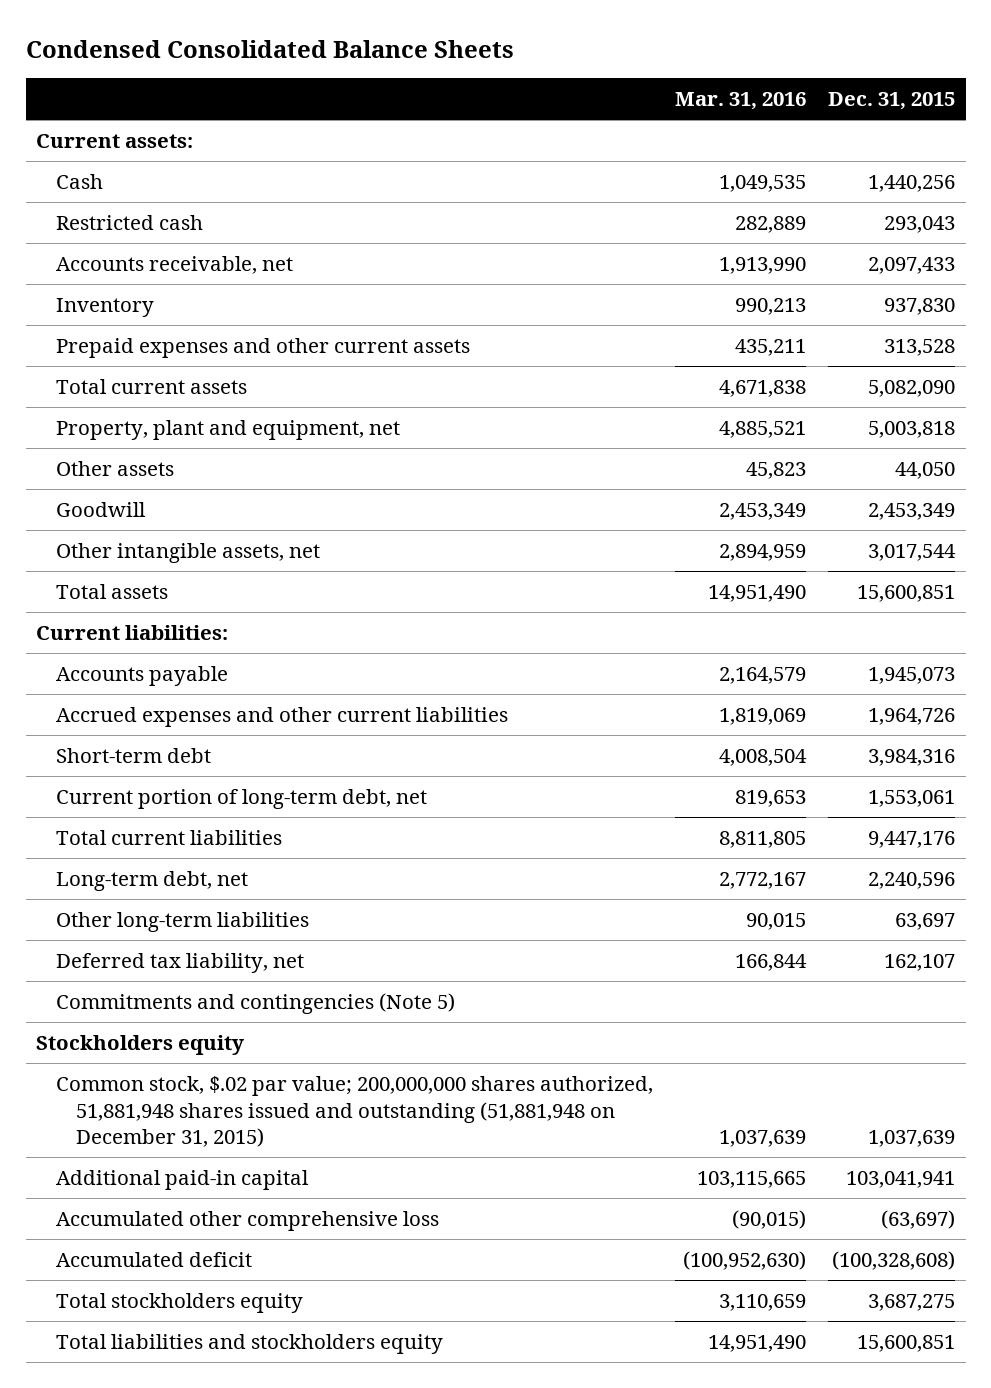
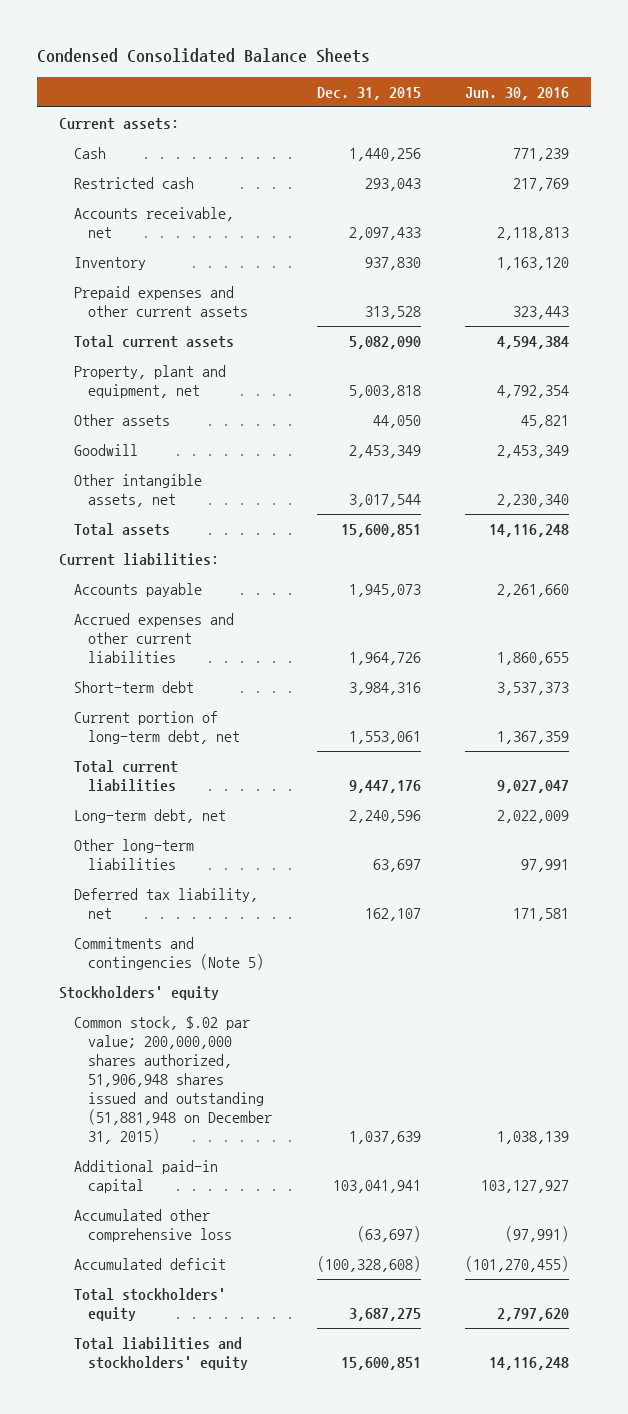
[675,92,807,111] Mar. 31, 2016 -> none
none -> [464,86,569,100] Jun. 30, 2016
[36,1034,245,1055] Stockholders equity -> [58,986,219,1001] Stockholders' equity
[56,1075,654,1148] Common stock, $.02 par value; 200,000,000 shares authorized, 51,881,948 shares issued and outstanding (51,881,948 on December 31, 2015) -> [73,1016,273,1144] Common stock, $.02 par value; 200,000,000 shares authorized, 51,906,948 shares issued and outstanding (51,881,948 on December 31, 2015)
[56,1292,304,1313] Total stockholders equity -> [73,1288,226,1322] Total stockholders' equity
[56,1333,444,1354] Total liabilities and stockholders equity -> [73,1337,249,1371] Total liabilities and stockholders' equity

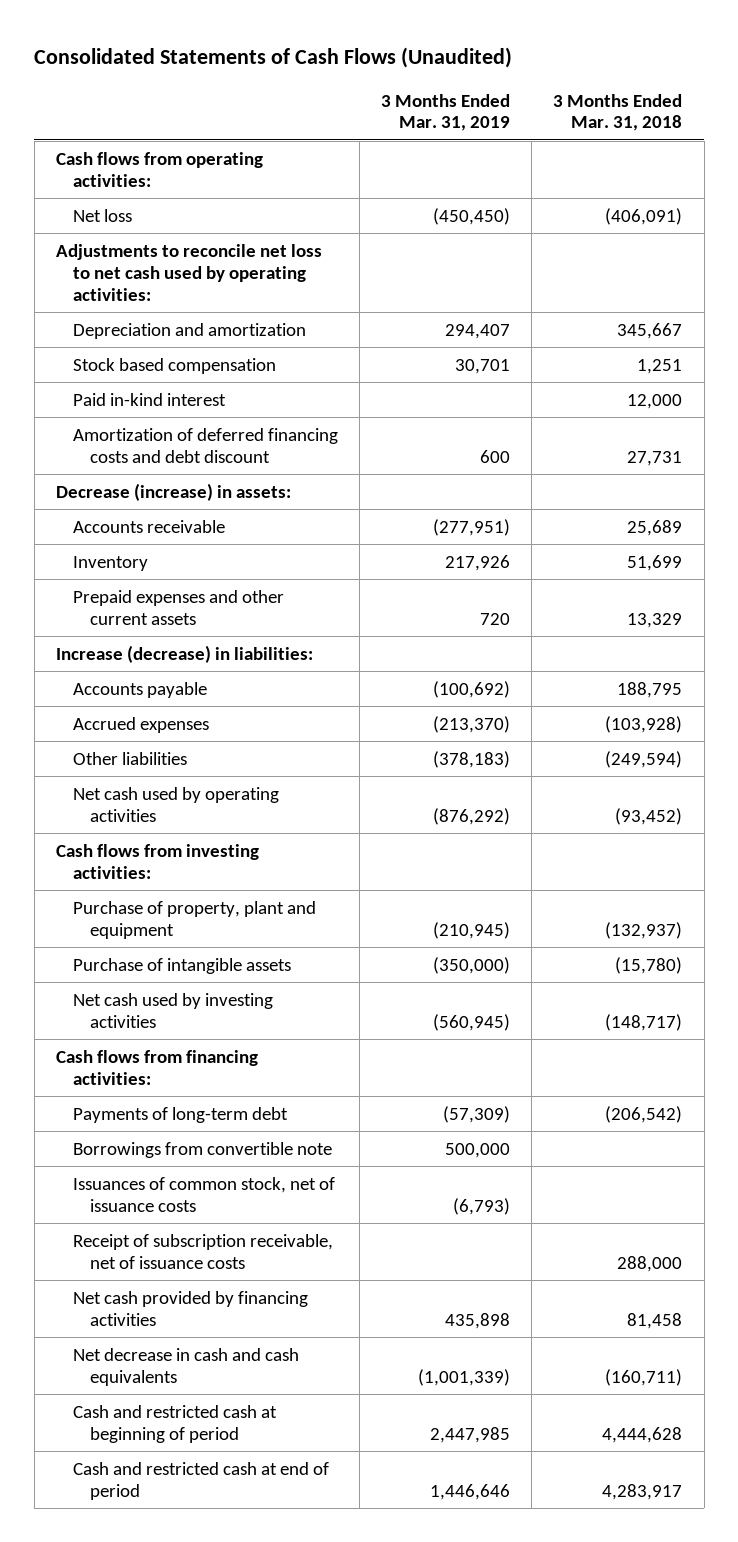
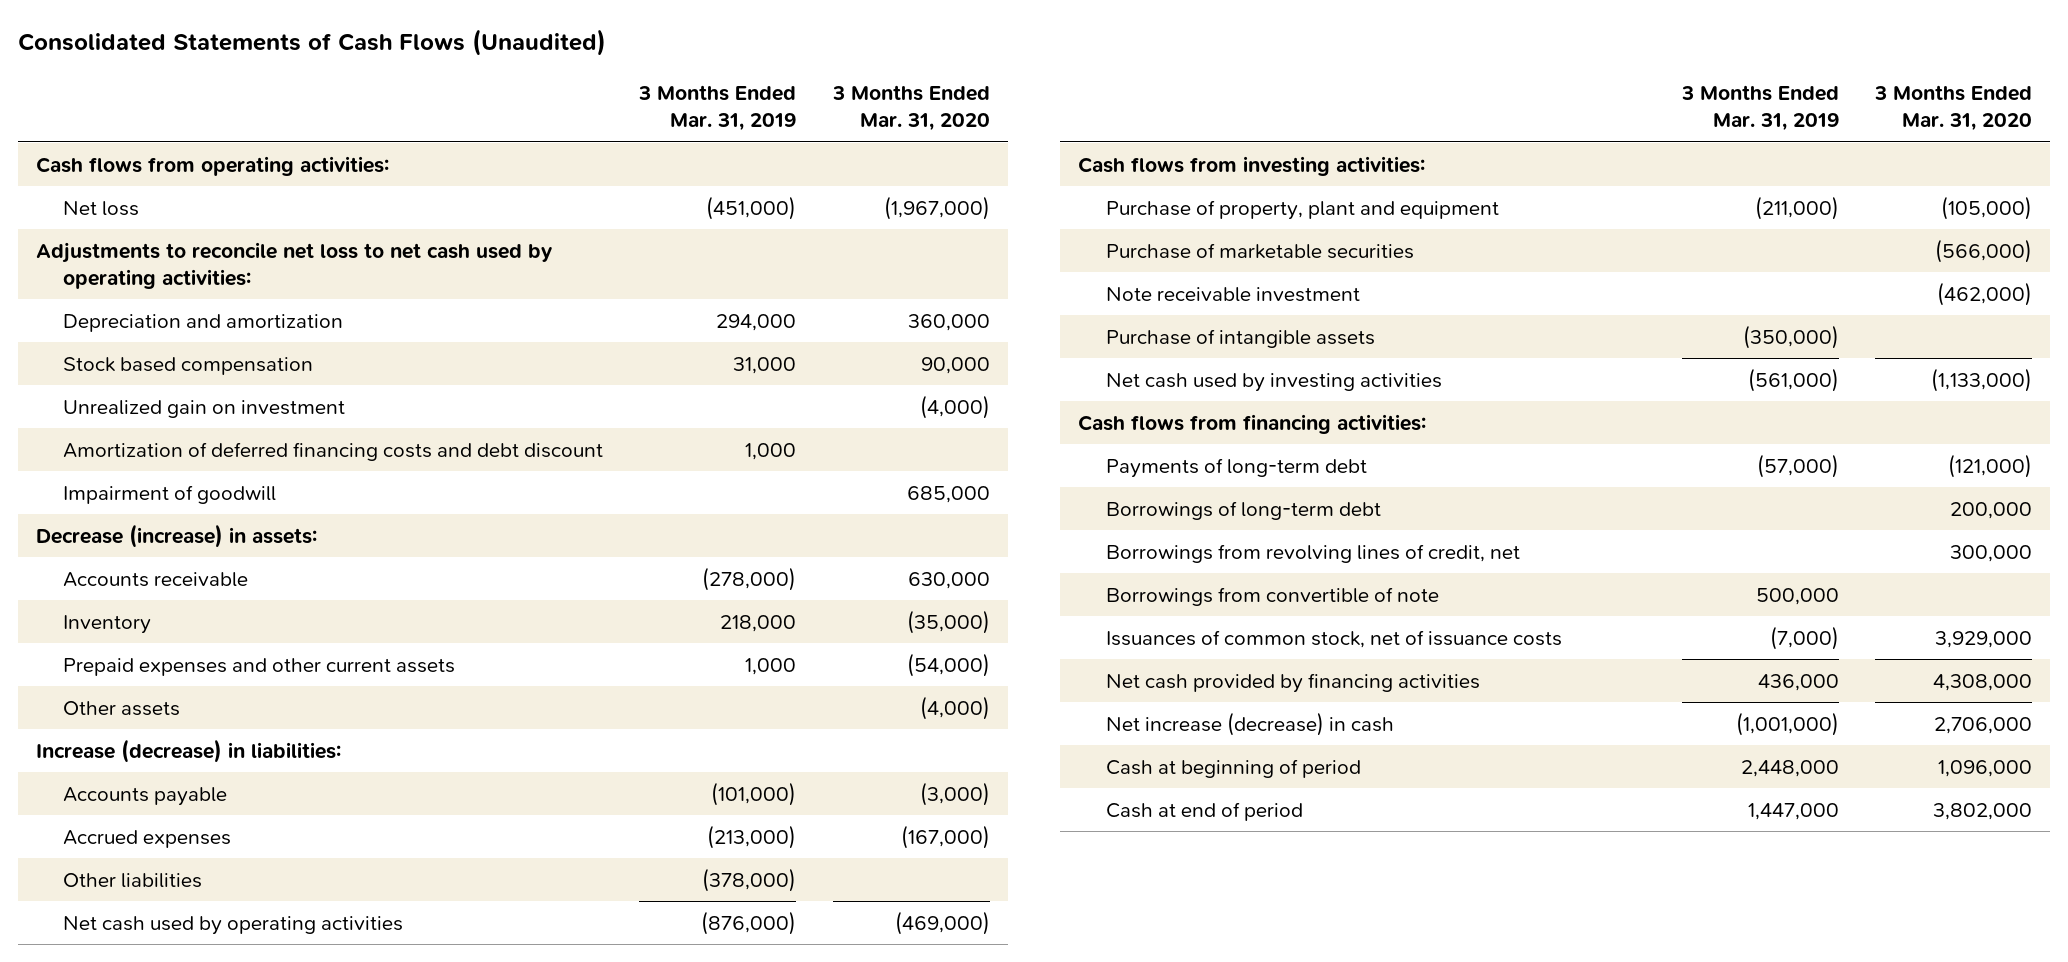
[553,93,683,132] 3 Months Ended Mar. 31, 2018 -> none
none -> [831,85,990,132] 3 Months Ended Mar. 31, 2020
[433,207,511,225] (450,450) -> [706,195,797,220] (451,000)
[72,392,226,406] Paid in-kind interest -> none
[445,323,511,339] 294,407 -> [716,313,797,331] 294,000
[455,358,511,374] 30,701 -> [733,356,797,374] 31,000
none -> [62,399,345,418] Unrealized gain on investment
[480,449,511,463] 600 -> [745,442,797,460] 1,000
none -> [62,484,276,504] Impairment of goodwill
[433,518,511,536] (277,951) -> [702,566,797,591] (278,000)
[445,554,511,571] 217,926 -> [720,614,797,632] 218,000
[480,612,511,625] 720 -> [745,657,797,675] 1,000
none -> [62,700,180,716] Other assets
[433,680,511,698] (100,692) -> [711,781,797,806] (101,000)
[433,715,511,733] (213,370) -> [707,824,797,849] (213,000)
[433,750,511,768] (378,183) -> [702,867,797,892] (378,000)
[433,807,511,825] (876,292) -> [701,910,797,935] (876,000)
[433,921,511,939] (210,945) -> [1754,195,1839,220] (211,000)
none -> [1105,242,1414,259] Purchase of marketable securities
none -> [1105,286,1360,302] Note receivable investment
[433,1013,511,1031] (560,945) -> [1747,367,1839,392] (561,000)
[72,1233,333,1269] Receipt of subscription receivable, net of issuance costs -> none
[443,1105,511,1123] (57,309) -> [1756,453,1839,478] (57,000)
none -> [1105,500,1381,520] Borrowings of long-term debt
none -> [1105,543,1520,563] Borrowings from revolving lines of credit, net
[72,1141,332,1158] Borrowings from convertible note -> [1105,586,1439,606] Borrowings from convertible of note
[453,1197,511,1215] (6,793) -> [1769,625,1839,650] (7,000)
[445,1312,511,1329] 435,898 -> [1757,673,1839,691] 436,000
[72,1347,299,1386] Net decrease in cash and cash equivalents -> [1105,711,1394,736] Net increase (decrease) in cash
[418,1368,511,1386] (1,001,339) -> [1735,711,1839,736] (1,001,000)
[72,1404,277,1443] Cash and restricted cash at beginning of period -> [1105,758,1361,778] Cash at beginning of period
[430,1426,511,1443] 2,447,985 -> [1740,759,1839,777] 2,448,000
[72,1461,329,1500] Cash and restricted cash at end of period -> [1105,801,1303,821] Cash at end of period
[430,1483,511,1500] 1,446,646 -> [1747,802,1839,820] 1,447,000

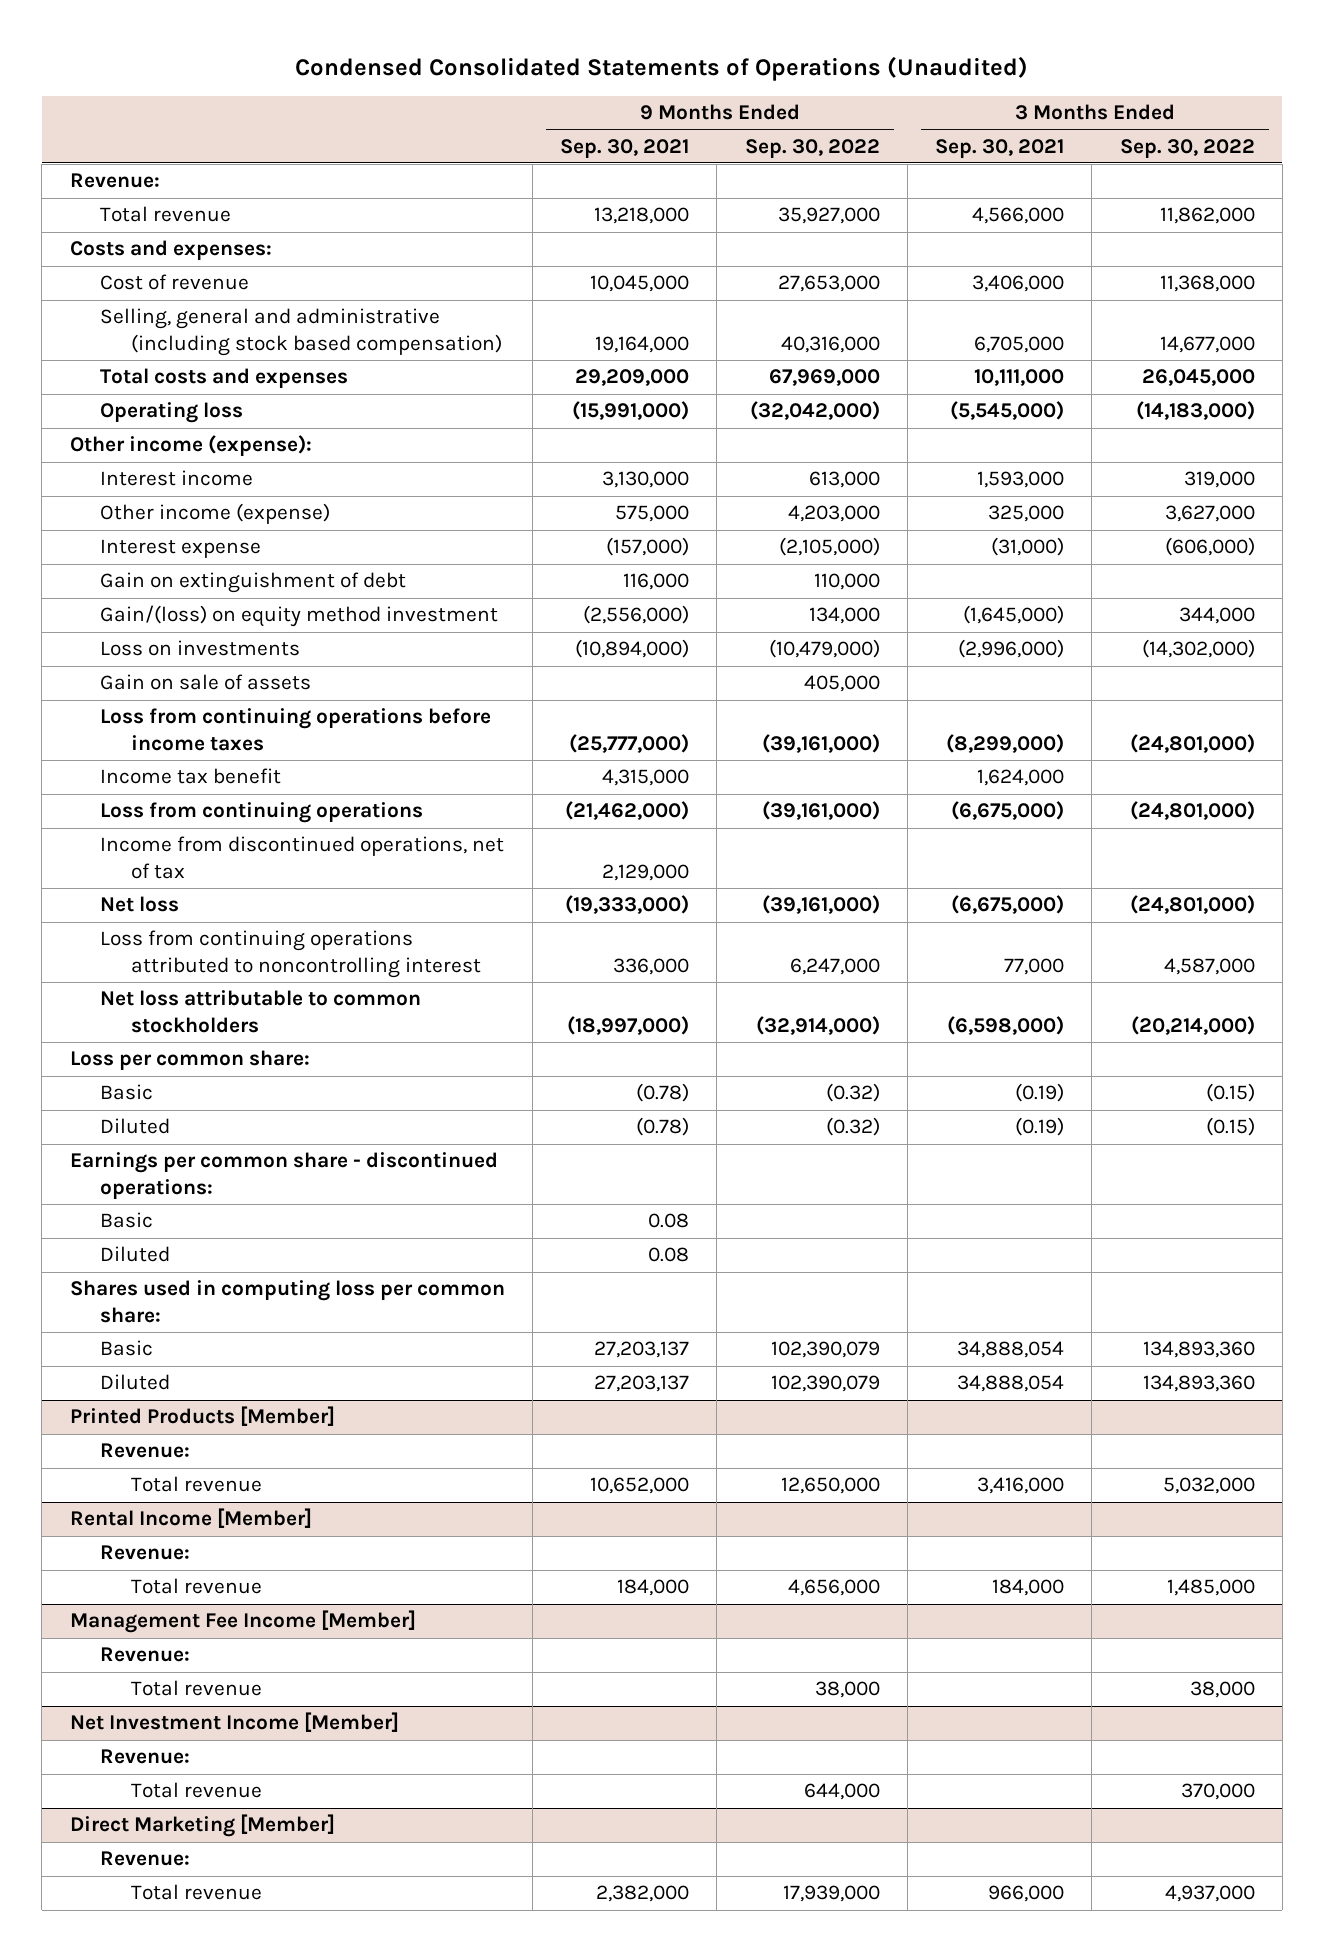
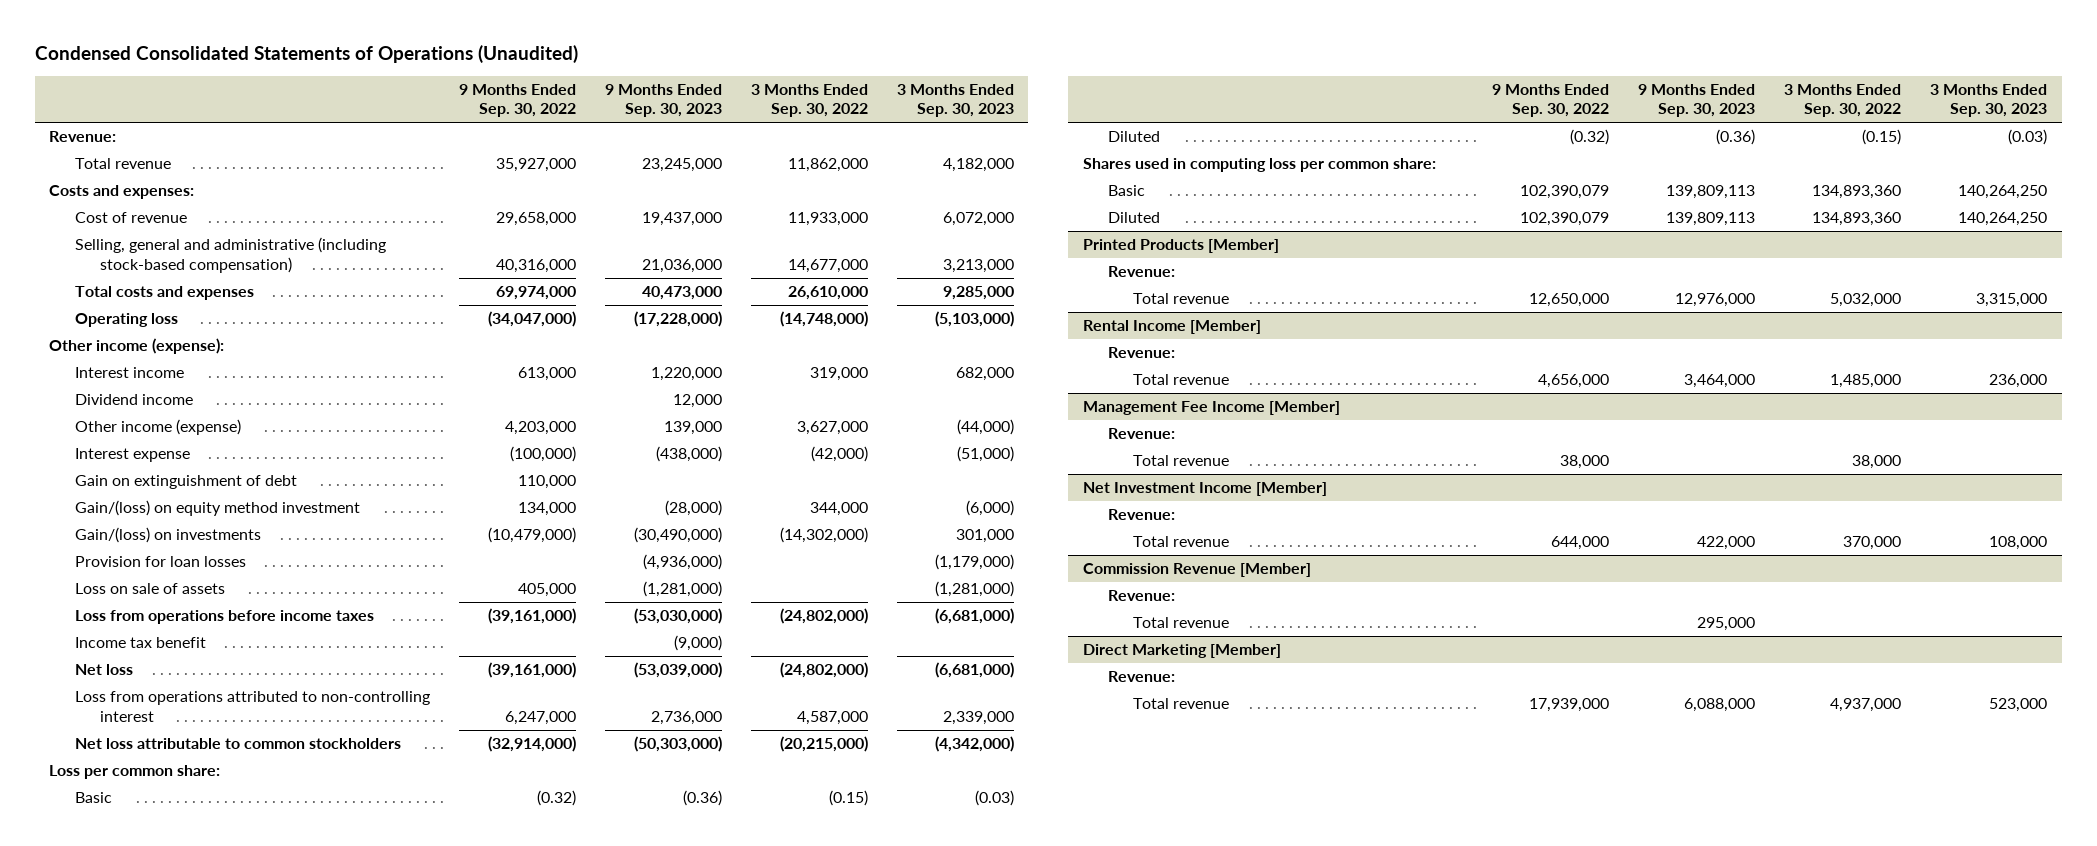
[560,138,690,158] Sep. 30, 2021 -> none
[935,138,1065,158] Sep. 30, 2021 -> none
none -> [604,83,722,118] 9 Months Ended Sep. 30, 2023
none -> [896,83,1014,118] 3 Months Ended Sep. 30, 2023
[777,275,880,293] 27,653,000 -> [495,212,576,227] 29,658,000
[1159,275,1255,293] 11,368,000 -> [787,212,868,227] 11,933,000
[100,308,502,356] Selling, general and administrative (including stock based compensation) -> [74,237,386,273] Selling, general and administrative (including stock-based compensation)
[768,369,880,387] 67,969,000 -> [495,286,576,301] 69,974,000
[1141,369,1255,387] 26,045,000 -> [787,286,868,301] 26,610,000
[749,401,880,421] (32,042,000) -> [487,311,576,328] (34,047,000)
[1135,401,1255,421] (14,183,000) -> [779,311,868,328] (14,748,000)
none -> [74,394,193,406] Dividend income
[778,537,880,557] (2,105,000) -> [509,446,576,463] (100,000)
[1164,537,1255,557] (606,000) -> [810,446,868,463] (42,000)
[100,640,301,657] Loss on investments -> [74,527,261,544] Gain/(loss) on investments
none -> [74,556,246,568] Provision for loan losses
[100,674,312,691] Gain on sale of assets -> [74,583,225,595] Loss on sale of assets
[100,708,492,751] Loss from continuing operations before income taxes -> [74,610,374,625] Loss from operations before income taxes
[1129,733,1255,753] (24,801,000) -> [779,608,868,625] (24,802,000)
[100,836,505,879] Income from discontinued operations, net of tax -> none
[100,896,180,913] Net loss -> none
[100,802,424,824] Loss from continuing operations -> [74,664,133,676] Net loss
[1129,801,1255,821] (24,801,000) -> [779,662,868,679] (24,802,000)
[100,930,481,978] Loss from continuing operations attributed to noncontrolling interest -> [74,691,430,722] Loss from operations attributed to non-controlling interest
[1130,1015,1255,1035] (20,214,000) -> [779,736,868,753] (20,215,000)
[69,1152,498,1199] Earnings per common share - discontinued operations: -> none
[100,1212,154,1229] Basic -> none
[100,1246,171,1263] Diluted -> none
none -> [1082,563,1311,578] Commission Revenue [Member]
none -> [1107,590,1175,602] Revenue:
none -> [1133,617,1230,629] Total revenue

